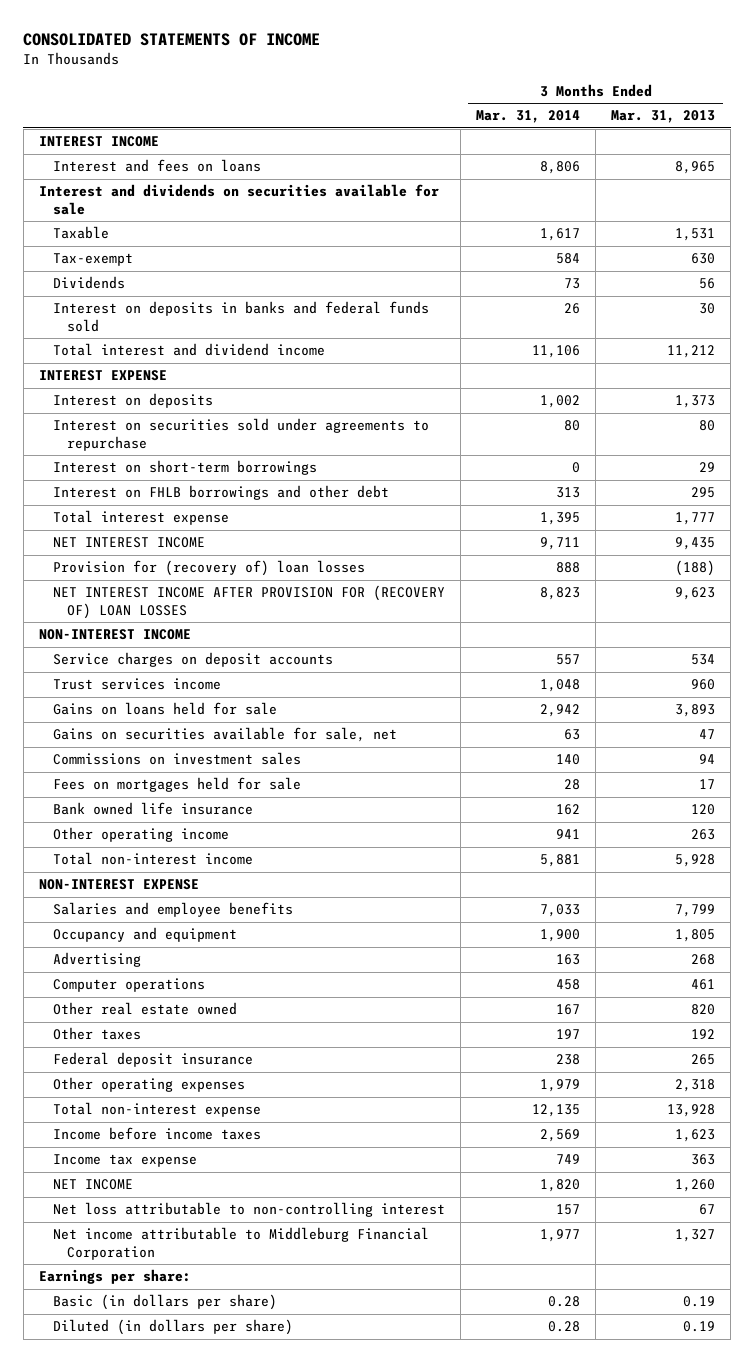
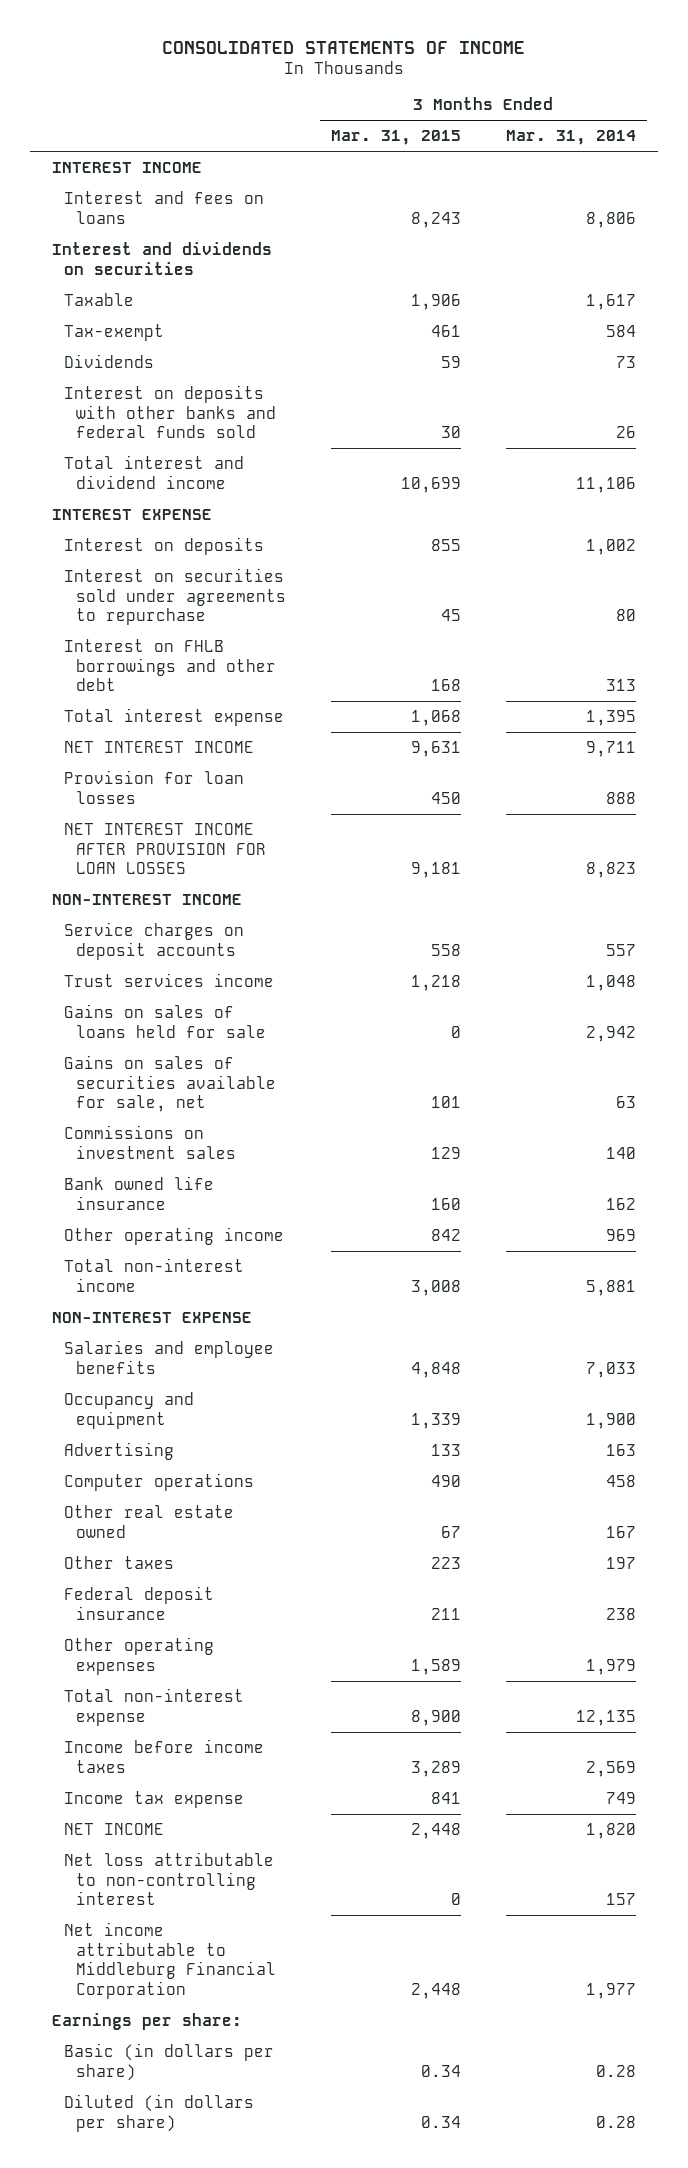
[611,110,716,124] Mar. 31, 2013 -> none
none -> [330,130,461,146] Mar. 31, 2015
[38,184,439,215] Interest and dividends on securities available for sale -> [51,241,272,275] Interest and dividends on securities
[52,301,429,332] Interest on deposits in banks and federal funds sold -> [64,384,277,439] Interest on deposits with other banks and federal funds sold
[52,460,317,476] Interest on short-term borrowings -> none
[52,560,365,577] Provision for (recovery of) loan losses -> [64,769,245,804] Provision for loan losses
[52,585,445,619] NET INTEREST INCOME AFTER PROVISION FOR (RECOVERY OF) LOAN LOSSES -> [64,822,267,875] NET INTEREST INCOME AFTER PROVISION FOR LOAN LOSSES
[52,702,277,716] Gains on loans held for sale -> [64,1003,267,1038] Gains on sales of loans held for sale
[52,727,397,743] Gains on securities available for sale, net -> [64,1054,277,1113] Gains on sales of securities available for sale, net
[52,777,301,793] Fees on mortgages held for sale -> none
[556,829,581,840] 941 -> [605,1228,636,1241] 969

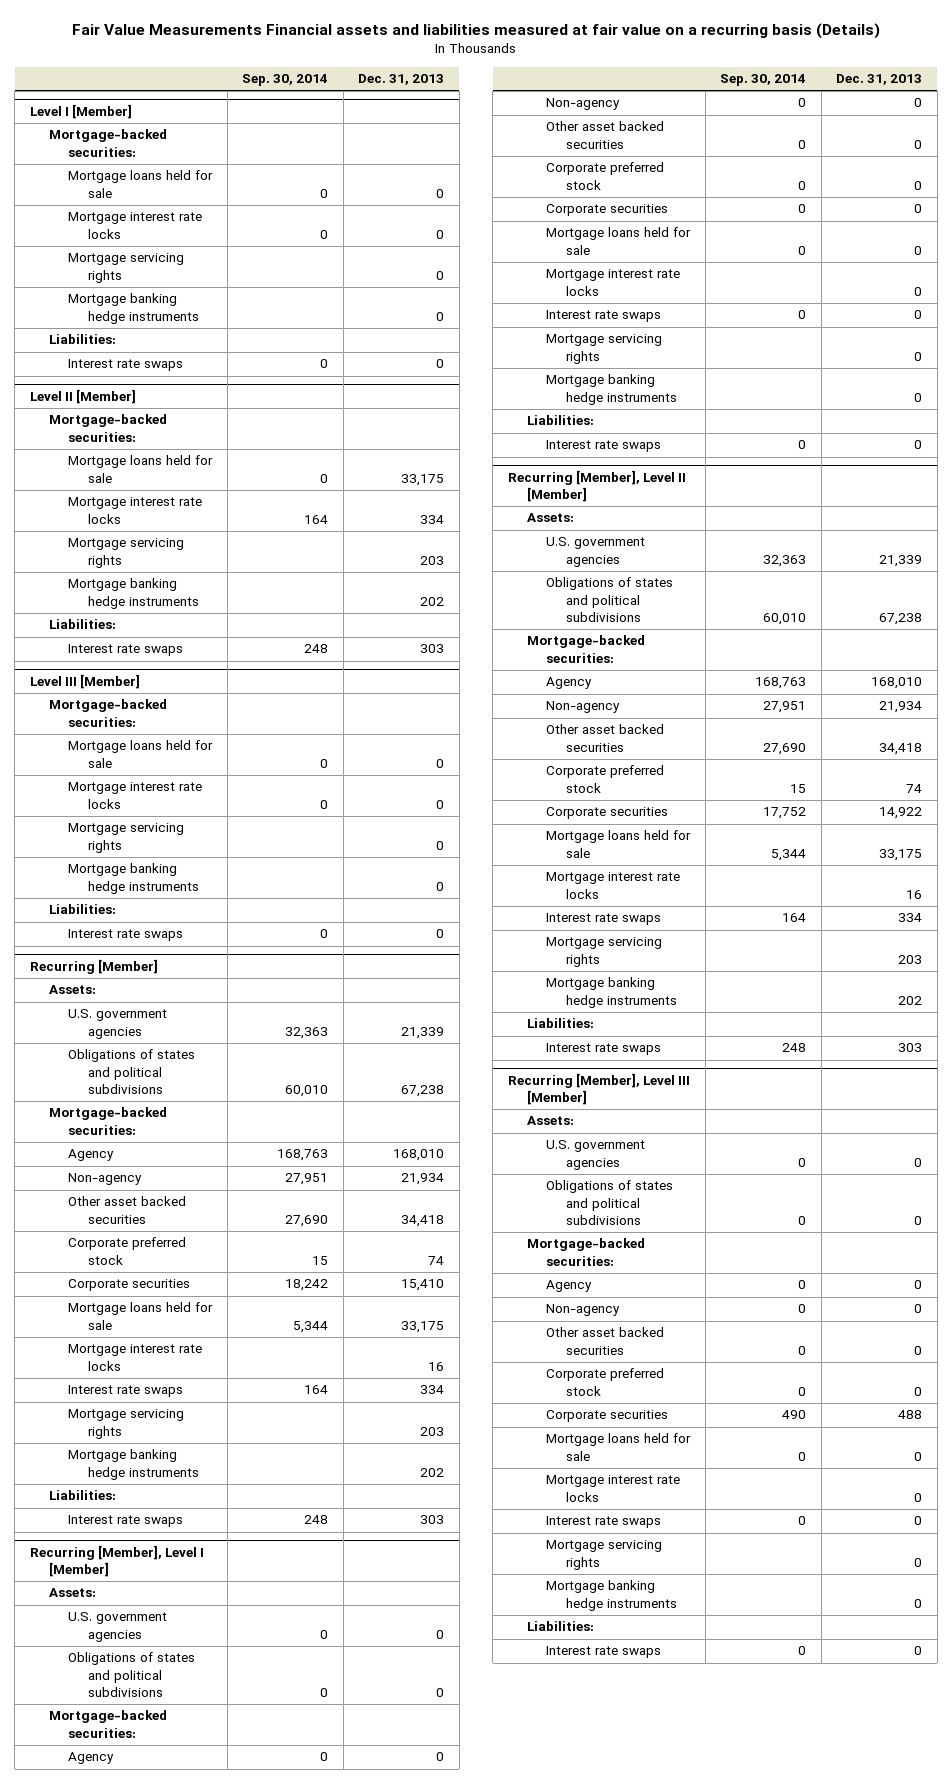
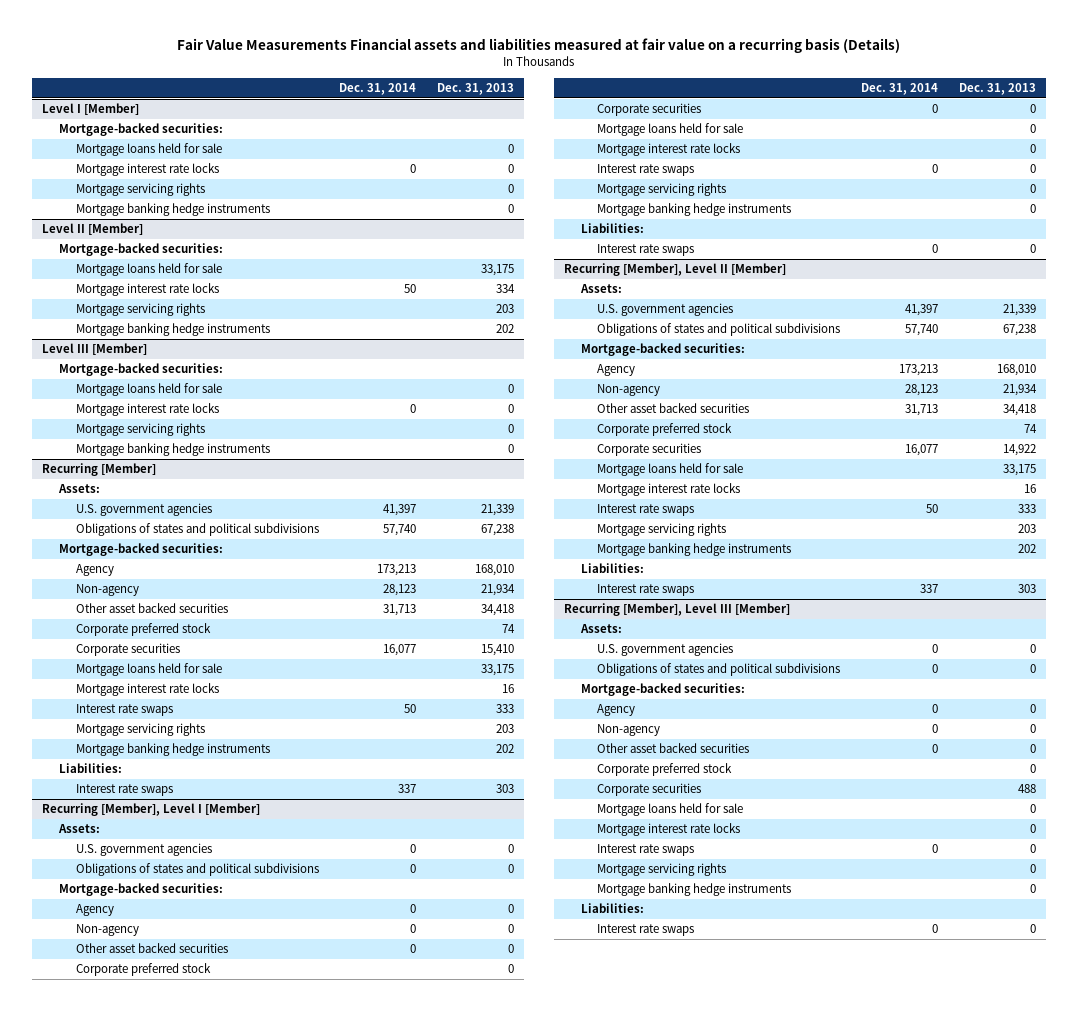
[242,74,329,87] Sep. 30, 2014 -> none
none -> [339,82,417,95] Dec. 31, 2014
[49,334,117,345] Liabilities: -> none
[68,359,184,372] Interest rate swaps -> none
[49,619,117,630] Liabilities: -> none
[68,644,184,657] Interest rate swaps -> none
[49,904,117,915] Liabilities: -> none
[68,929,184,942] Interest rate swaps -> none
[420,1385,445,1395] 334 -> [496,704,515,714] 333
[898,913,923,923] 334 -> [1017,504,1036,514] 333

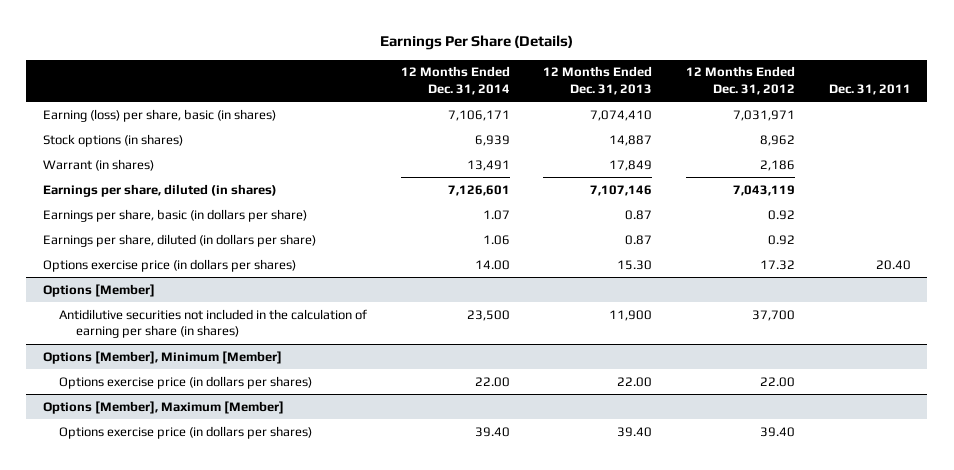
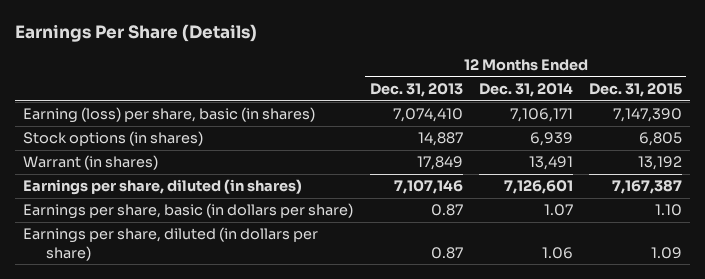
[686,66,796,96] 12 Months Ended Dec. 31, 2012 -> none
[828,84,911,96] Dec. 31, 2011 -> none
none -> [588,83,682,98] Dec. 31, 2015
[42,258,296,272] Options exercise price (in dollars per shares) -> none
[42,283,155,297] Options [Member] -> none
[59,308,368,339] Antidilutive securities not included in the calculation of earning per share (in shares) -> none
[42,350,282,364] Options [Member], Minimum [Member] -> none
[59,375,313,389] Options exercise price (in dollars per shares) -> none
[42,400,284,414] Options [Member], Maximum [Member] -> none
[59,425,313,439] Options exercise price (in dollars per shares) -> none

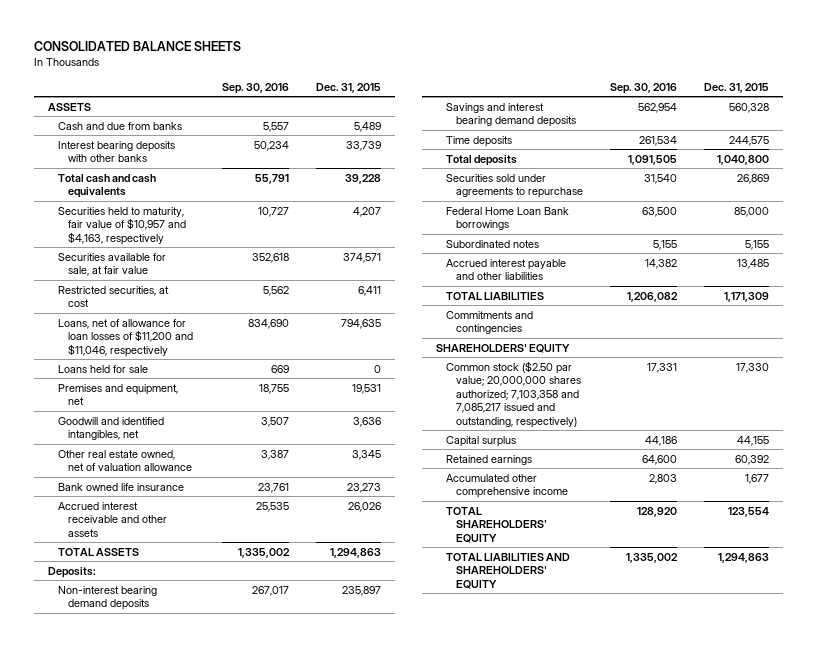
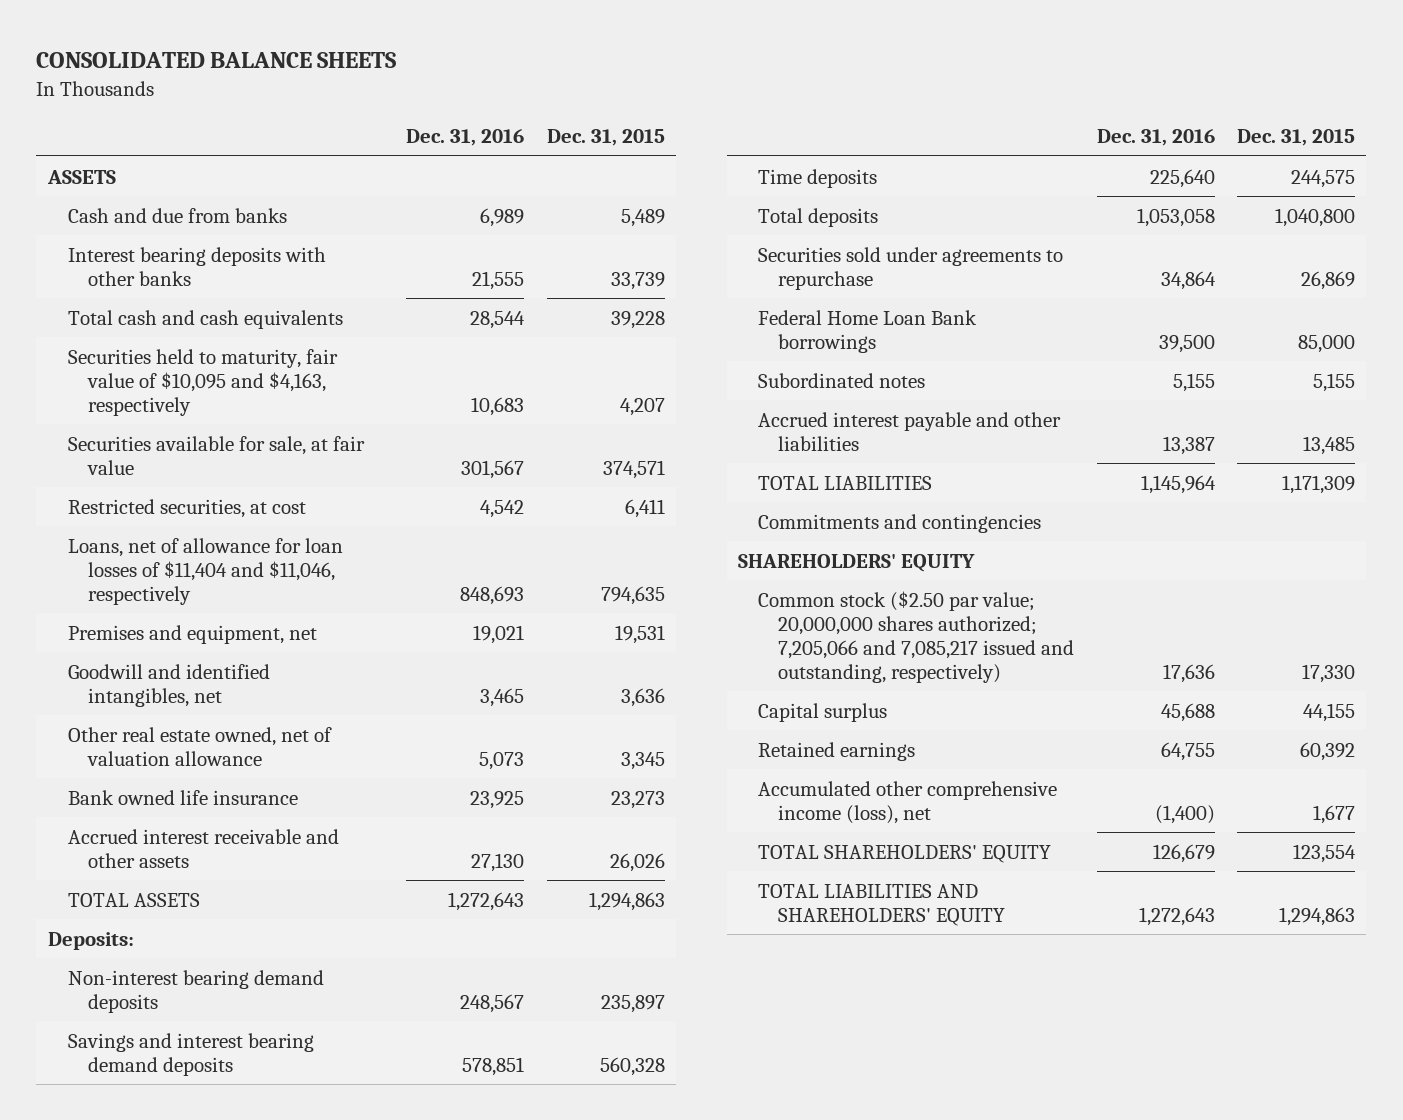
[221,82,289,94] Sep. 30, 2016 -> none
none -> [406,128,525,146] Dec. 31, 2016
[57,206,186,245] Securities held to maturity, fair value of $10,957 and $4,163, respectively -> [67,348,338,416] Securities held to maturity, fair value of $10,095 and $4,163, respectively
[57,364,148,373] Loans held for sale -> none
[57,318,193,357] Loans, net of allowance for loan losses of $11,200 and $11,046, respectively -> [67,537,343,605] Loans, net of allowance for loan losses of $11,404 and $11,046, respectively
[445,360,581,428] Common stock ($2.50 par value; 20,000,000 shares authorized; 7,103,358 and 7,085,217 issued and outstanding, respectively) -> [758,590,1075,683] Common stock ($2.50 par value; 20,000,000 shares authorized; 7,205,066 and 7,085,217 issued and outstanding, respectively)
[445,473,568,499] Accumulated other comprehensive income -> [758,780,1058,824] Accumulated other comprehensive income (loss), net

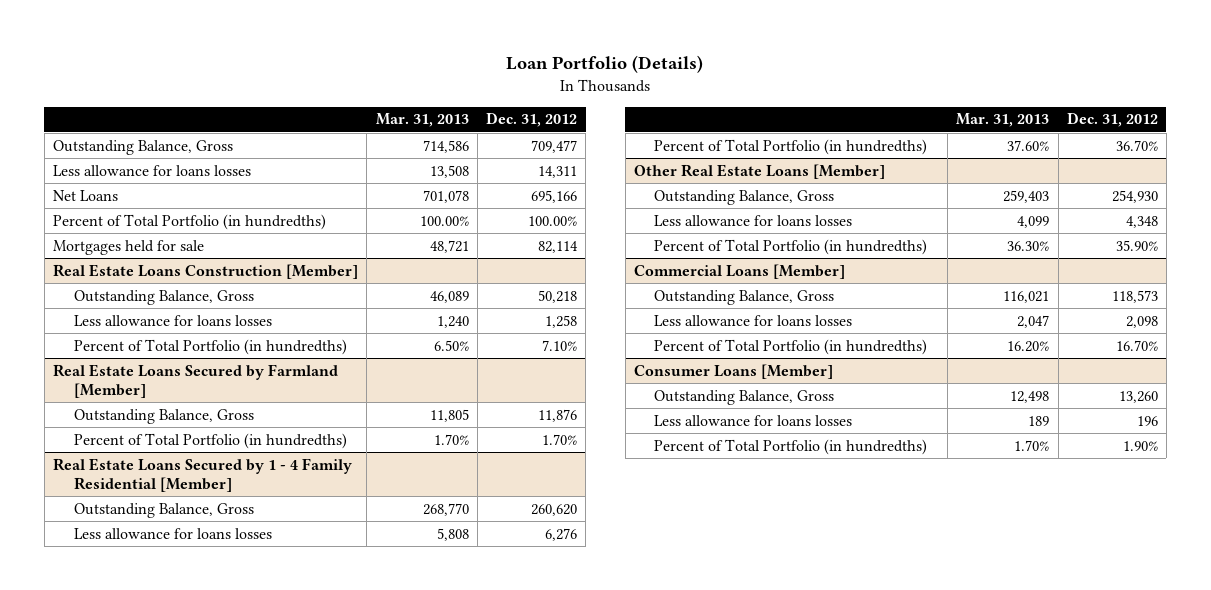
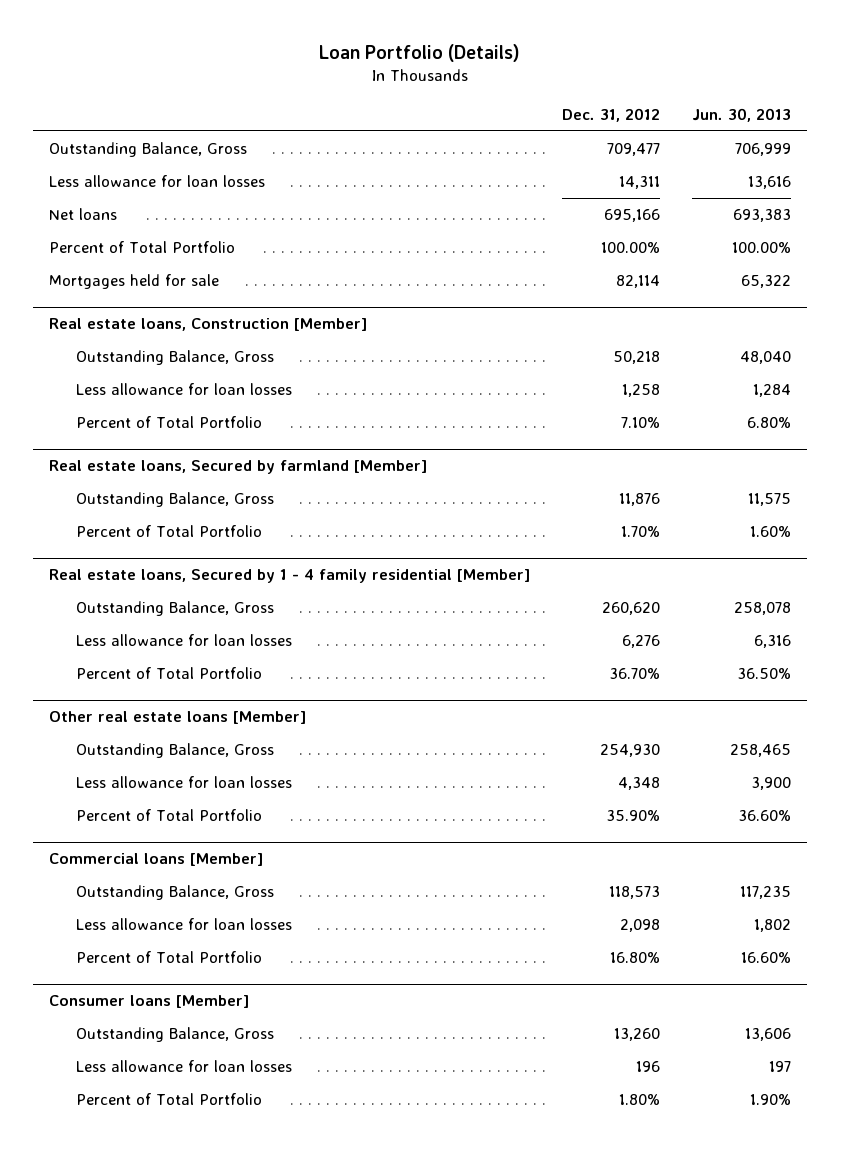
[375,113,469,128] Mar. 31, 2013 -> none
none -> [692,107,792,122] Jun. 30, 2013
[53,164,252,176] Less allowance for loans losses -> [49,175,266,188] Less allowance for loan losses
[53,189,119,201] Net Loans -> [49,208,118,221] Net loans
[53,213,327,230] Percent of Total Portfolio (in hundredths) -> [49,241,236,254] Percent of Total Portfolio
[53,263,359,279] Real Estate Loans Construction [Member] -> [49,318,368,332] Real estate loans, Construction [Member]
[73,314,272,326] Less allowance for loans losses -> [75,383,292,396] Less allowance for loan losses
[73,338,347,355] Percent of Total Portfolio (in hundredths) -> [75,416,262,429] Percent of Total Portfolio
[53,363,339,398] Real Estate Loans Secured by Farmland [Member] -> [49,460,428,475] Real estate loans, Secured by farmland [Member]
[73,432,347,449] Percent of Total Portfolio (in hundredths) -> [75,525,262,538] Percent of Total Portfolio
[53,457,353,492] Real Estate Loans Secured by 1 - 4 Family Residential [Member] -> [49,569,531,584] Real estate loans, Secured by 1 - 4 family residential [Member]
[73,527,272,539] Less allowance for loans losses -> [75,634,292,647] Less allowance for loan losses
[654,138,928,155] Percent of Total Portfolio (in hundredths) -> [75,667,262,680] Percent of Total Portfolio
[633,163,885,179] Other Real Estate Loans [Member] -> [49,711,307,725] Other real estate loans [Member]
[654,214,853,226] Less allowance for loans losses -> [75,776,292,789] Less allowance for loan losses
[654,238,928,255] Percent of Total Portfolio (in hundredths) -> [75,809,262,822] Percent of Total Portfolio
[633,263,845,279] Commercial Loans [Member] -> [49,853,264,867] Commercial loans [Member]
[654,314,853,326] Less allowance for loans losses -> [75,918,292,931] Less allowance for loan losses
[654,338,928,355] Percent of Total Portfolio (in hundredths) -> [75,951,262,964] Percent of Total Portfolio
[1115,339,1158,351] 16.70% -> [610,952,661,964] 16.80%
[633,363,833,379] Consumer Loans [Member] -> [49,995,250,1009] Consumer loans [Member]
[654,414,853,426] Less allowance for loans losses -> [75,1060,292,1073] Less allowance for loan losses
[654,438,928,455] Percent of Total Portfolio (in hundredths) -> [75,1093,262,1106] Percent of Total Portfolio
[1122,440,1158,451] 1.90% -> [619,1094,661,1106] 1.80%

